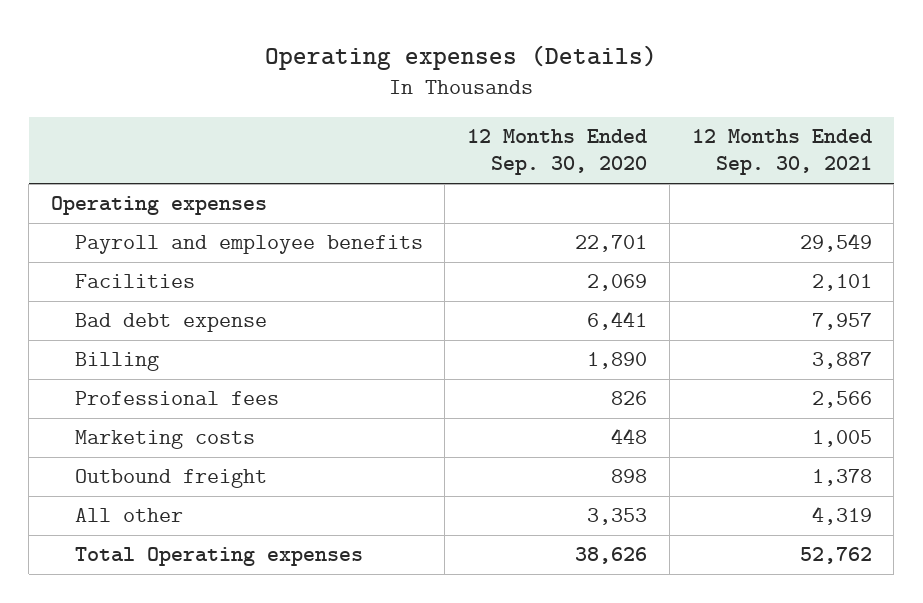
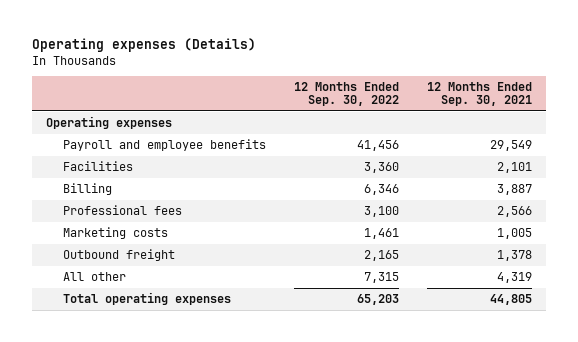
[467,129,648,176] 12 Months Ended Sep. 30, 2020 -> none
none -> [294,81,400,106] 12 Months Ended Sep. 30, 2022
[74,313,267,333] Bad debt expense -> none
[74,547,363,567] Total Operating expenses -> [63,291,232,305] Total operating expenses
[799,547,872,565] 52,762 -> [490,293,533,305] 44,805

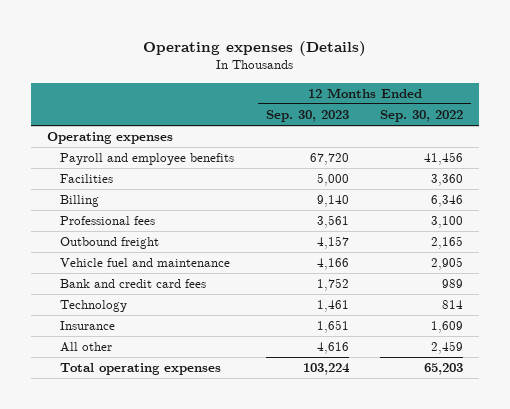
[427,81,533,106] 12 Months Ended Sep. 30, 2021 -> none
none -> [265,110,349,123] Sep. 30, 2023
[63,226,169,239] Marketing costs -> none
none -> [60,258,231,268] Vehicle fuel and maintenance
none -> [60,279,207,289] Bank and credit card fees
none -> [60,300,128,313] Technology
none -> [60,321,116,331] Insurance
[364,271,400,283] 7,315 -> [431,341,464,355] 2,459

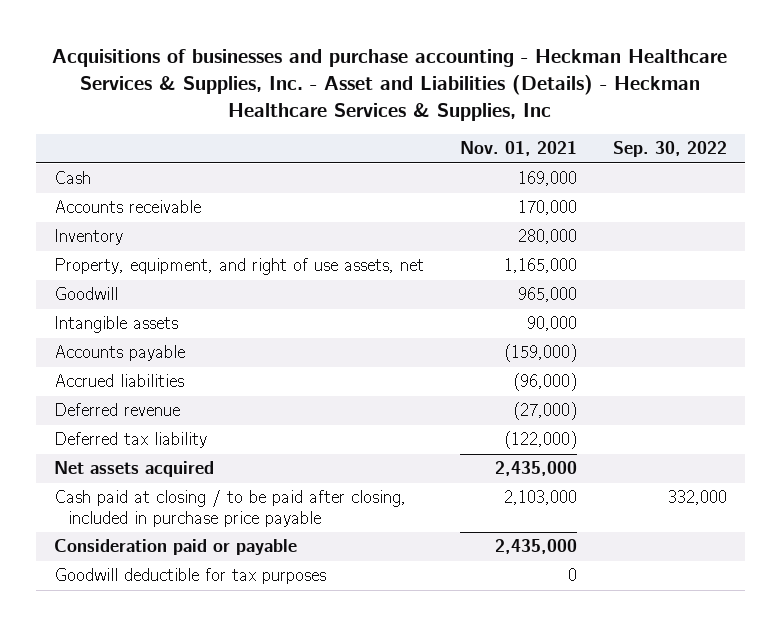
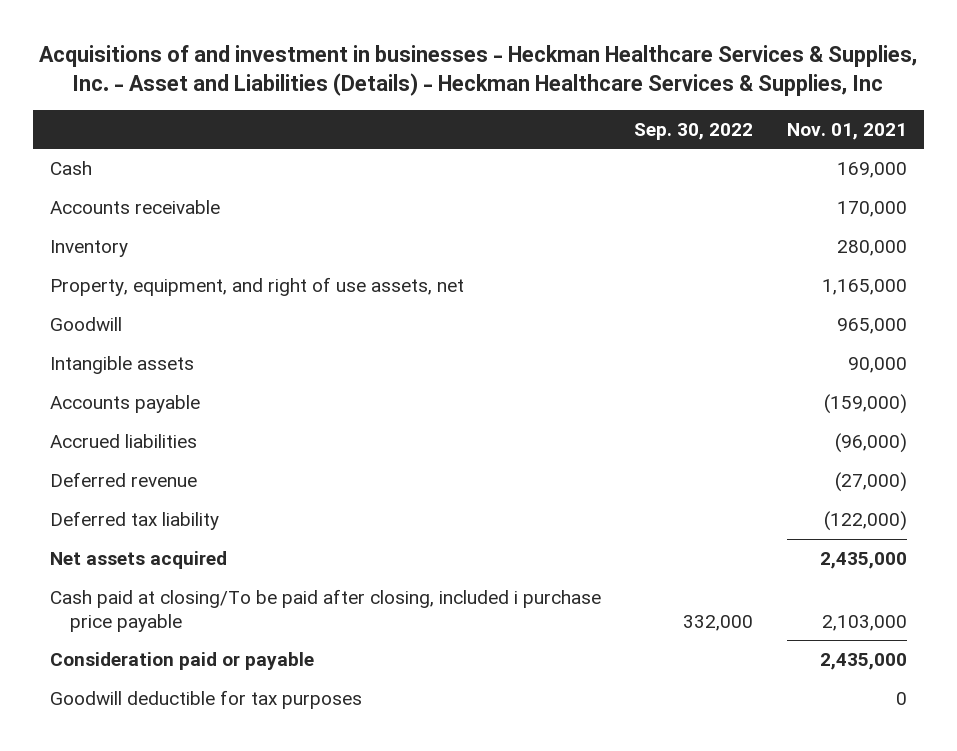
[52,48,728,121] Acquisitions of businesses and purchase accounting - Heckman Healthcare Services & Supplies, Inc. - Asset and Liabilities (Details) - Heckman Healthcare Services & Supplies, Inc -> [39,44,918,96] Acquisitions of and investment in businesses - Heckman Healthcare Services & Supplies, Inc. - Asset and Liabilities (Details) - Heckman Healthcare Services & Supplies, Inc
[53,490,406,527] Cash paid at closing / to be paid after closing, included in purchase price payable -> [49,588,601,632] Cash paid at closing/To be paid after closing, included i purchase price payable

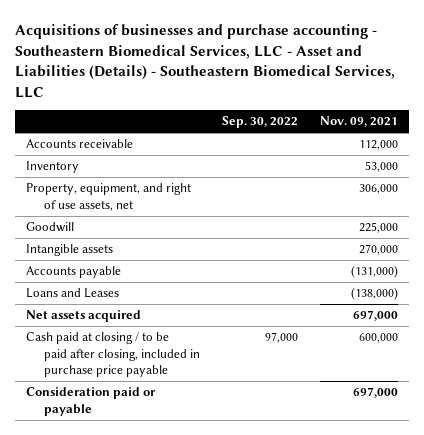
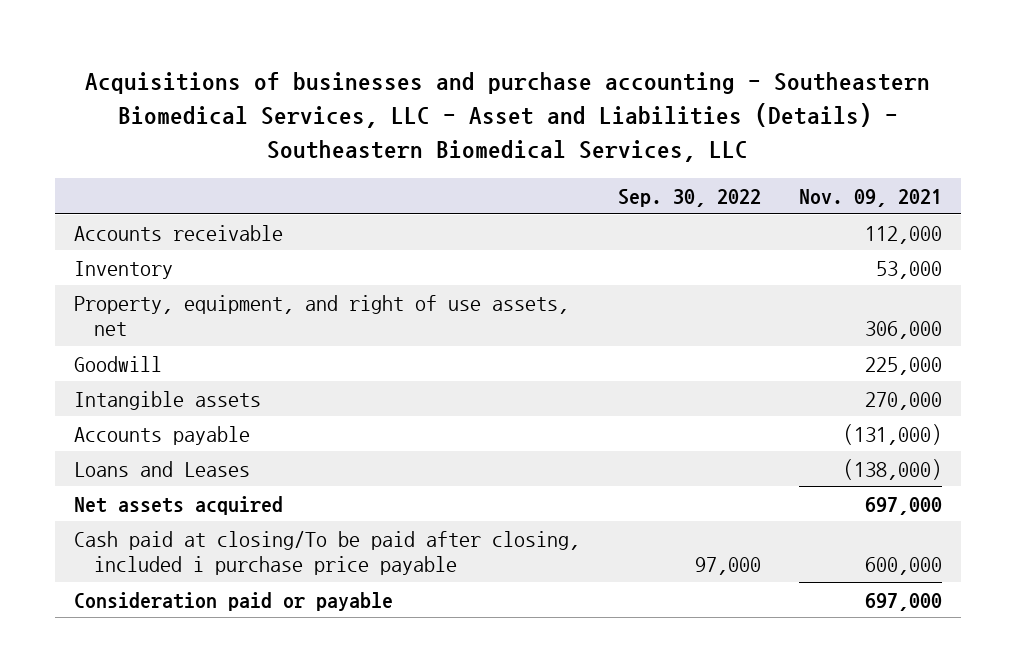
[25,332,200,378] Cash paid at closing / to be paid after closing, included in purchase price payable -> [73,530,580,576] Cash paid at closing/To be paid after closing, included i purchase price payable

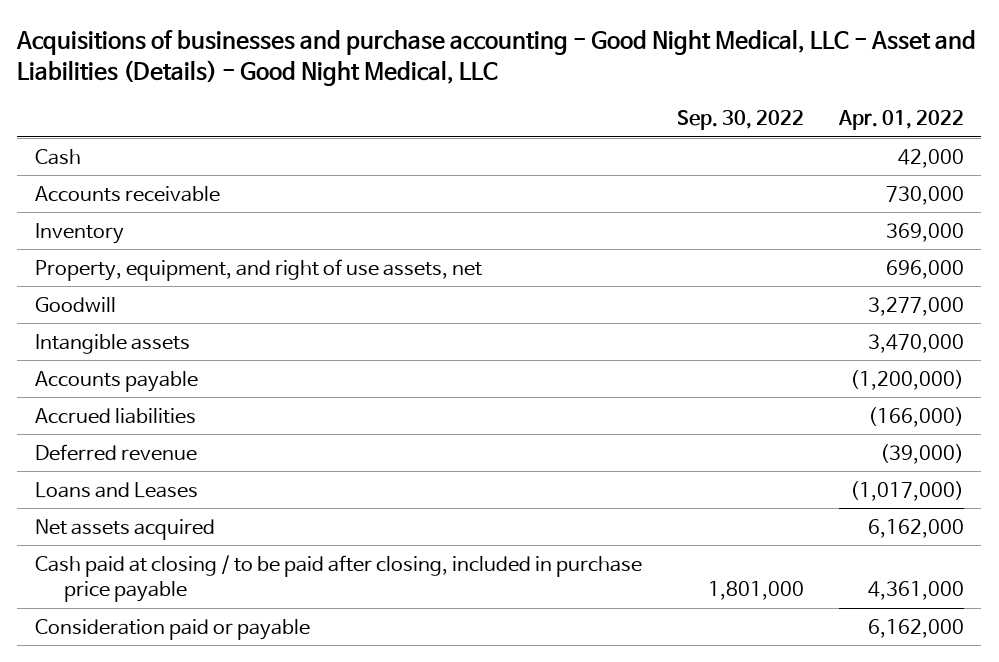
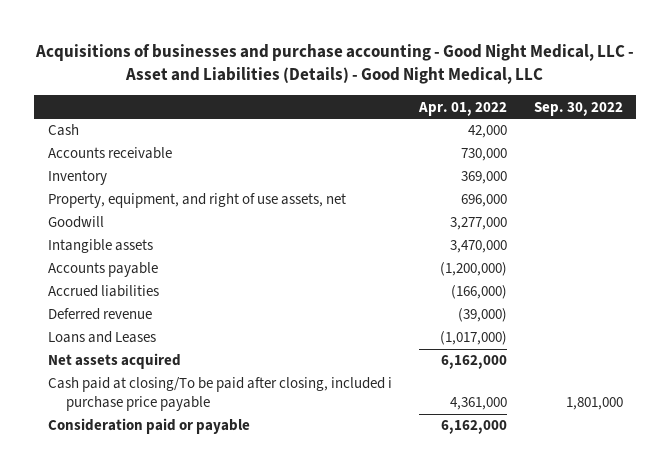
[34,554,642,603] Cash paid at closing / to be paid after closing, included in purchase price payable -> [47,377,392,411] Cash paid at closing/To be paid after closing, included i purchase price payable

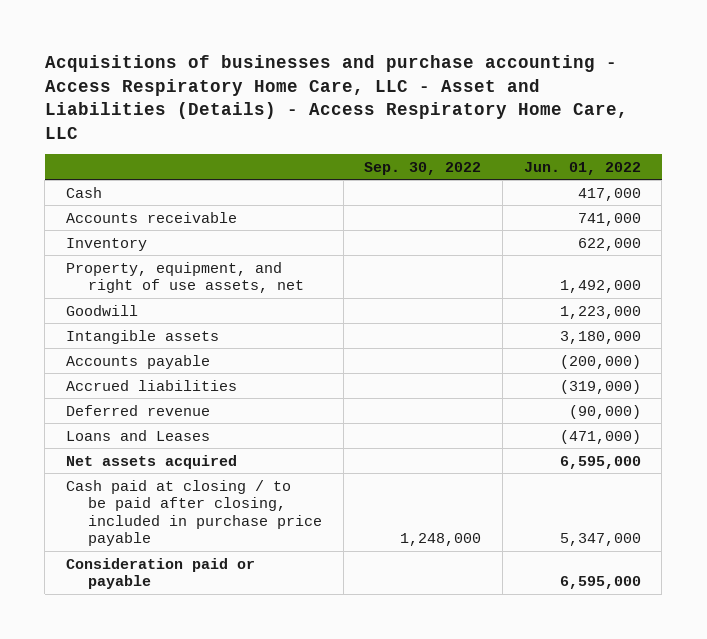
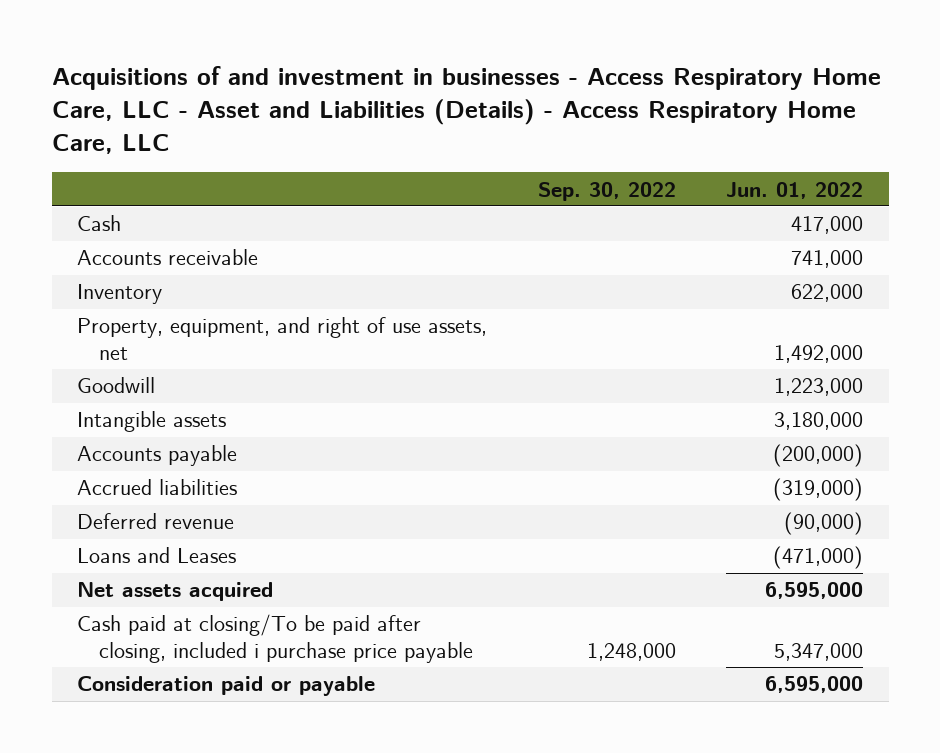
[44,55,628,140] Acquisitions of businesses and purchase accounting - Access Respiratory Home Care, LLC - Asset and Liabilities (Details) - Access Respiratory Home Care, LLC -> [51,65,881,155] Acquisitions of and investment in businesses - Access Respiratory Home Care, LLC - Asset and Liabilities (Details) - Access Respiratory Home Care, LLC
[65,479,323,547] Cash paid at closing / to be paid after closing, included in purchase price payable -> [77,614,473,664] Cash paid at closing/To be paid after closing, included i purchase price payable

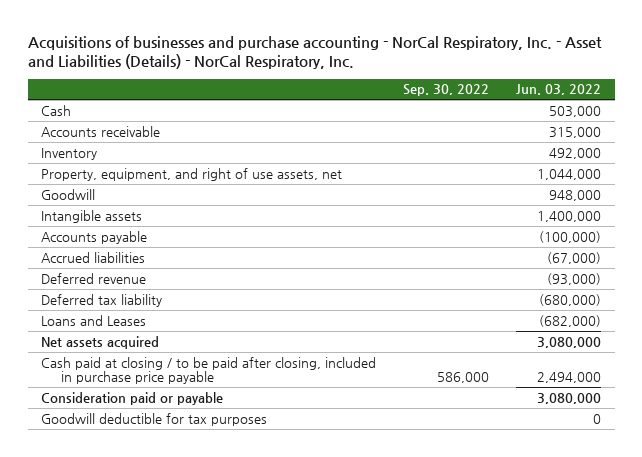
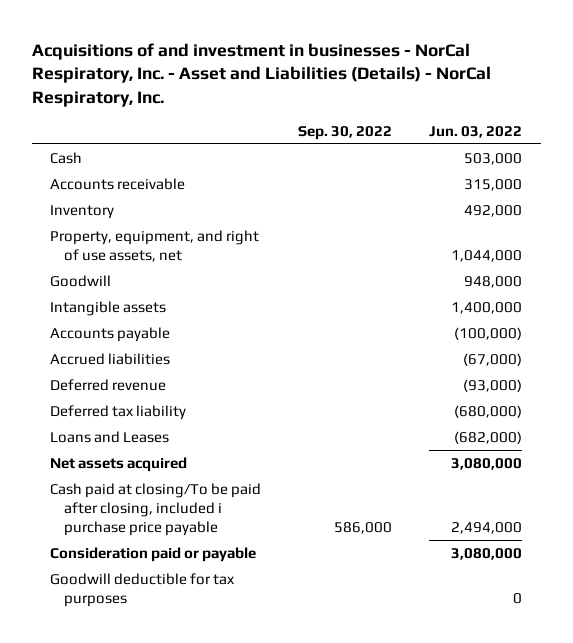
[27,36,602,70] Acquisitions of businesses and purchase accounting - NorCal Respiratory, Inc. - Asset and Liabilities (Details) - NorCal Respiratory, Inc. -> [32,42,492,107] Acquisitions of and investment in businesses - NorCal Respiratory, Inc. - Asset and Liabilities (Details) - NorCal Respiratory, Inc.
[41,356,377,384] Cash paid at closing / to be paid after closing, included in purchase price payable -> [50,482,262,537] Cash paid at closing/To be paid after closing, included i purchase price payable

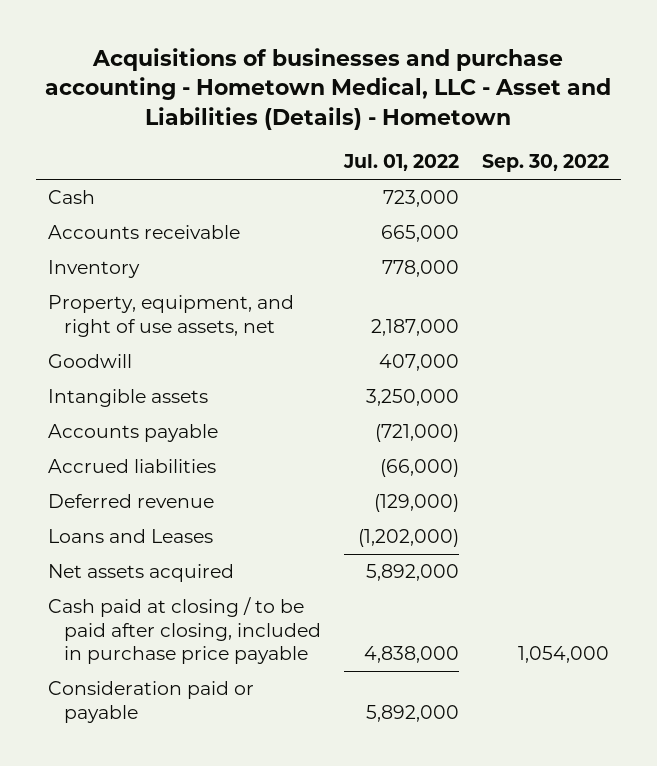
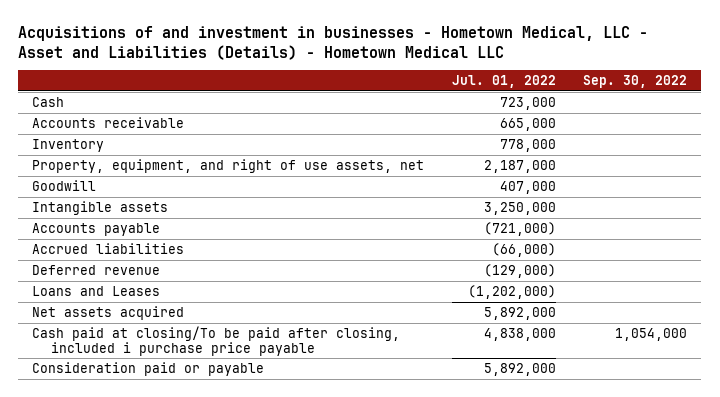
[45,47,612,130] Acquisitions of businesses and purchase accounting - Hometown Medical, LLC - Asset and Liabilities (Details) - Hometown -> [18,26,649,60] Acquisitions of and investment in businesses - Hometown Medical, LLC - Asset and Liabilities (Details) - Hometown Medical LLC
[47,597,322,665] Cash paid at closing / to be paid after closing, included in purchase price payable -> [32,325,401,356] Cash paid at closing/To be paid after closing, included i purchase price payable

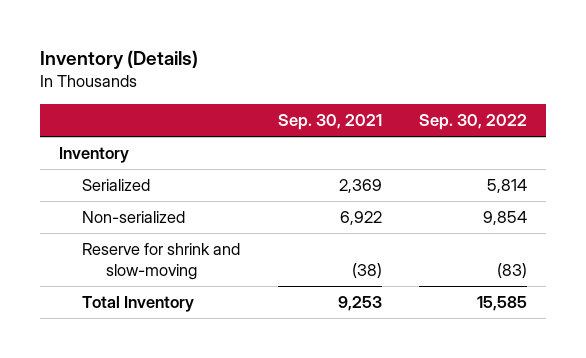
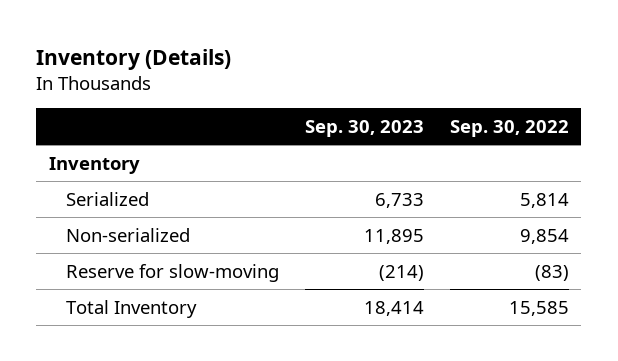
[277,113,382,130] Sep. 30, 2021 -> none
none -> [304,119,424,137] Sep. 30, 2023
[82,243,241,280] Reserve for shrink and slow-moving -> [66,263,280,282] Reserve for slow-moving

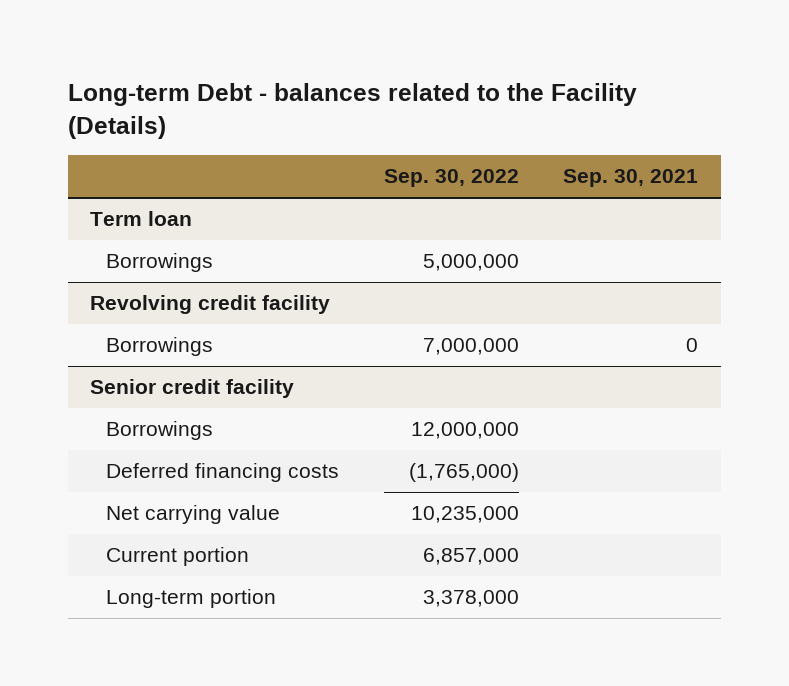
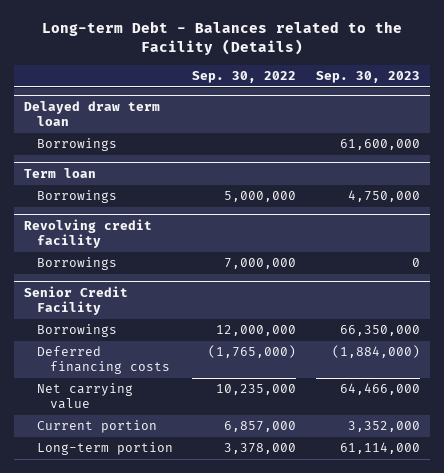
[68,82,638,139] Long-term Debt - balances related to the Facility (Details) -> [41,21,402,56] Long-term Debt - Balances related to the Facility (Details)
[563,169,699,188] Sep. 30, 2021 -> none
none -> [315,70,420,83] Sep. 30, 2023
none -> [23,100,160,127] Delayed draw term loan
none -> [36,138,117,152] Borrowings
[90,379,295,399] Senior credit facility -> [23,285,128,316] Senior Credit Facility

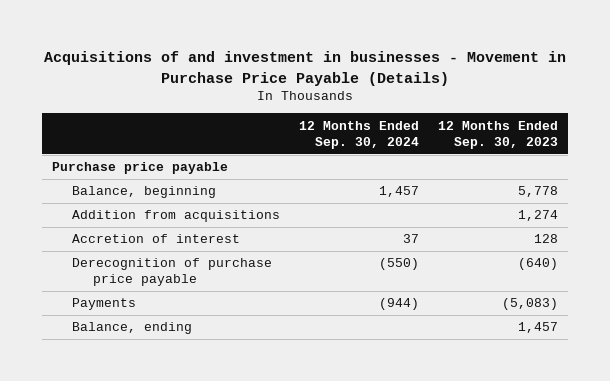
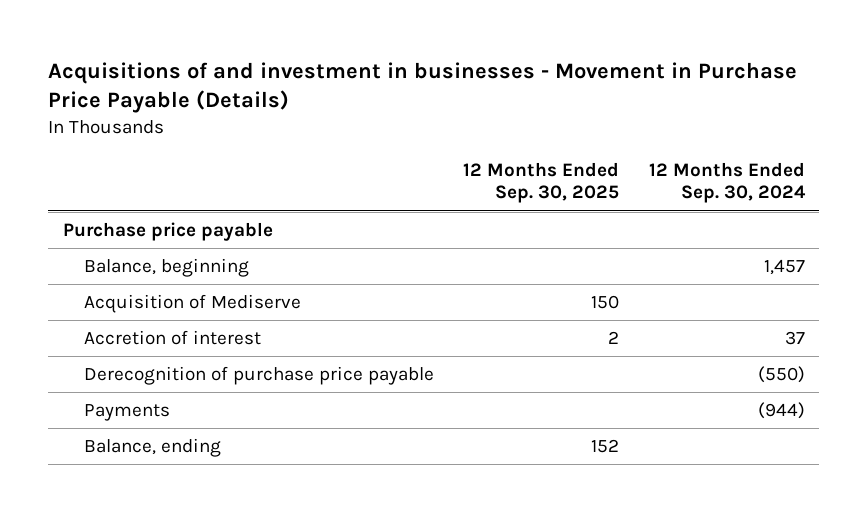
[438,120,559,149] 12 Months Ended Sep. 30, 2023 -> none
none -> [463,162,620,204] 12 Months Ended Sep. 30, 2025
[72,210,281,223] Addition from acquisitions -> [84,294,302,314] Acquisition of Mediserve

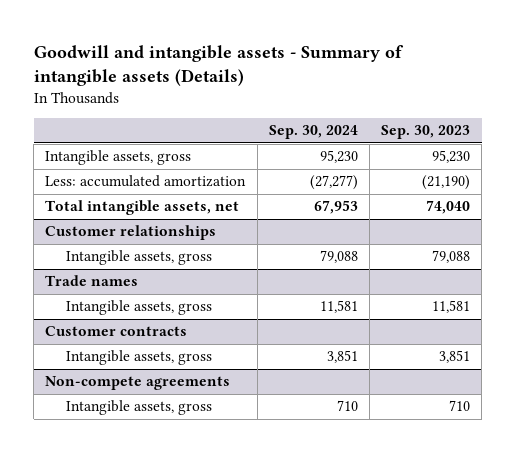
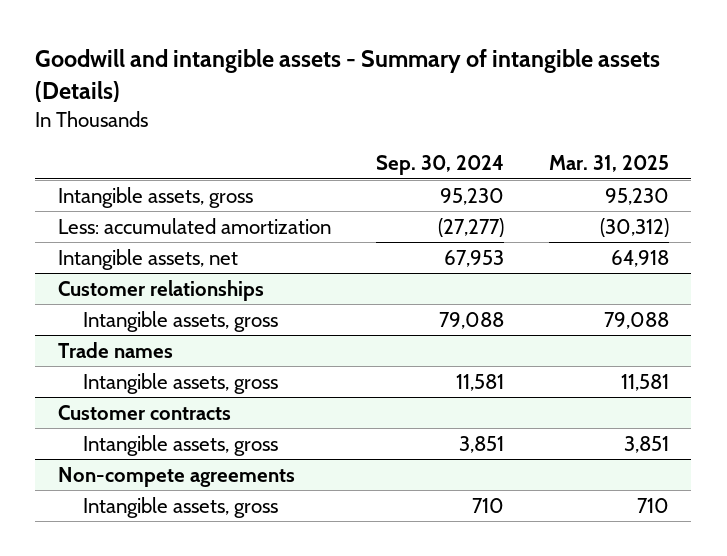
[381,125,471,140] Sep. 30, 2023 -> none
none -> [548,155,669,173] Mar. 31, 2025
[45,200,240,216] Total intangible assets, net -> [57,248,238,270] Intangible assets, net

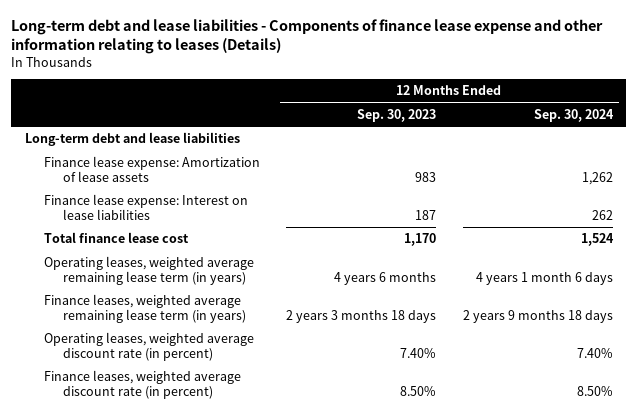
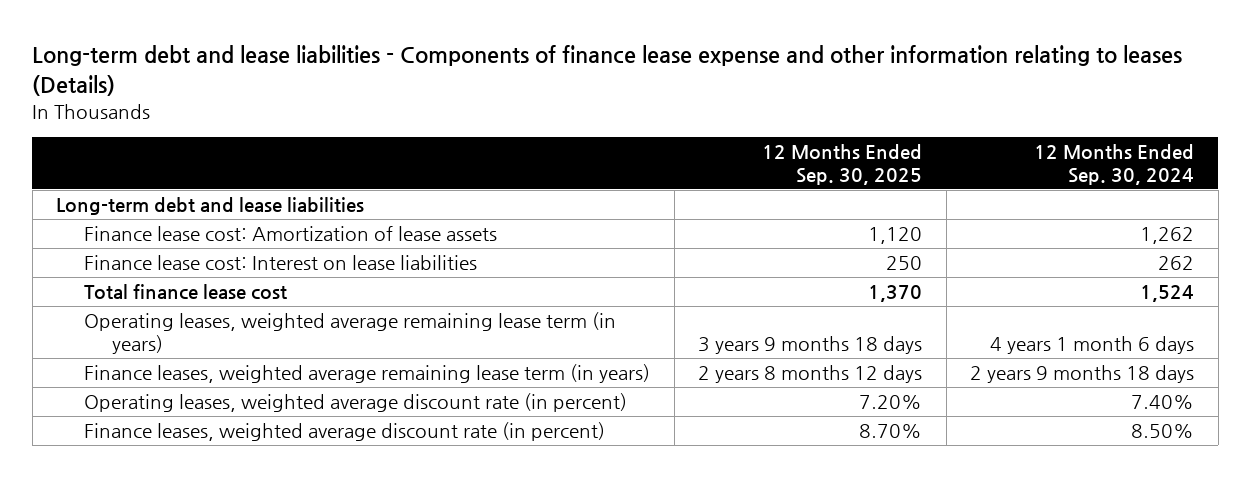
[357,109,437,123] Sep. 30, 2023 -> none
none -> [762,144,923,185] 12 Months Ended Sep. 30, 2025
[43,156,260,182] Finance lease expense: Amortization of lease assets -> [84,226,498,242] Finance lease cost: Amortization of lease assets
[43,194,248,220] Finance lease expense: Interest on lease liabilities -> [84,255,478,271] Finance lease cost: Interest on lease liabilities

